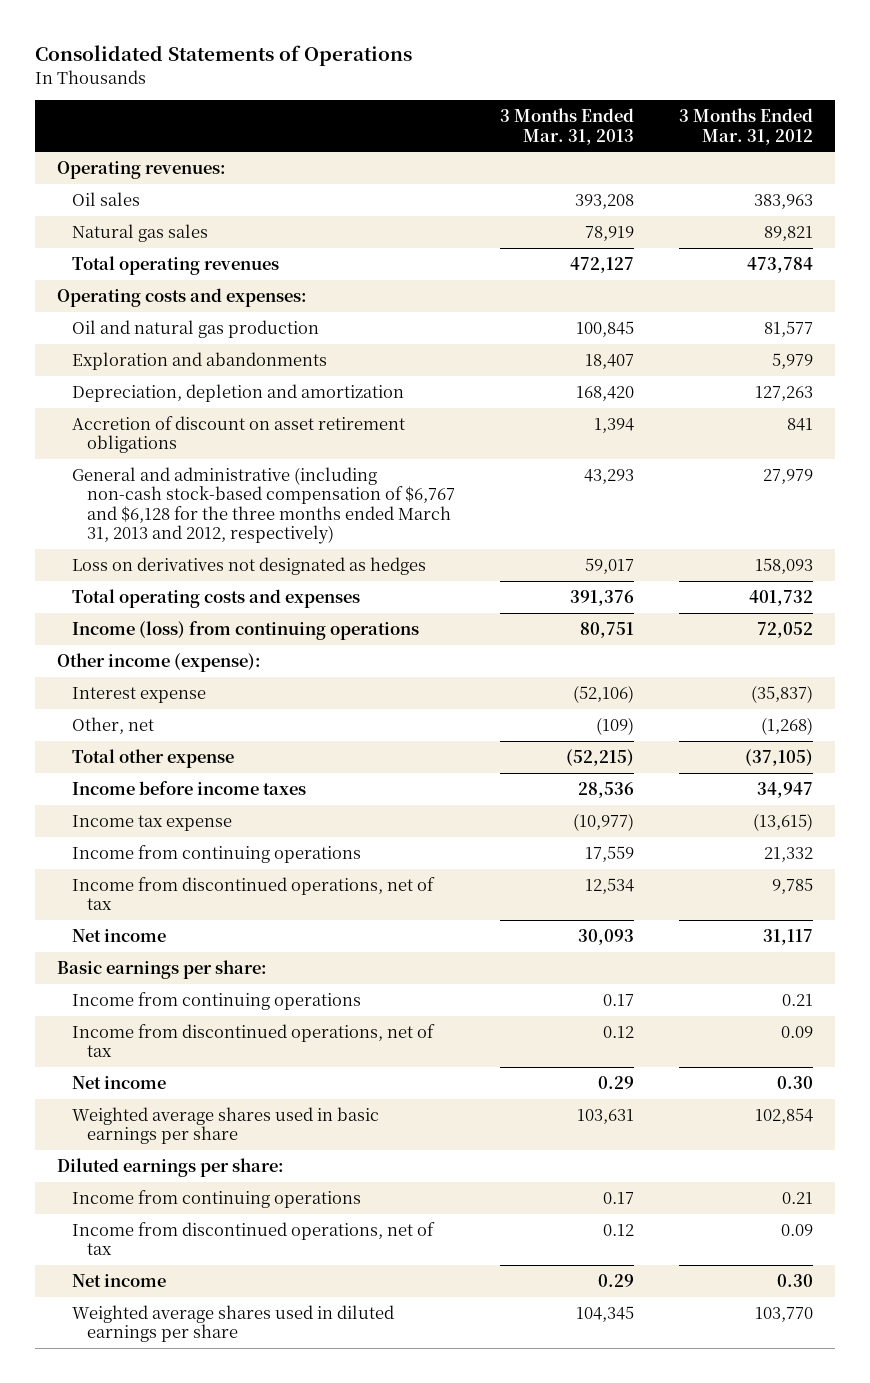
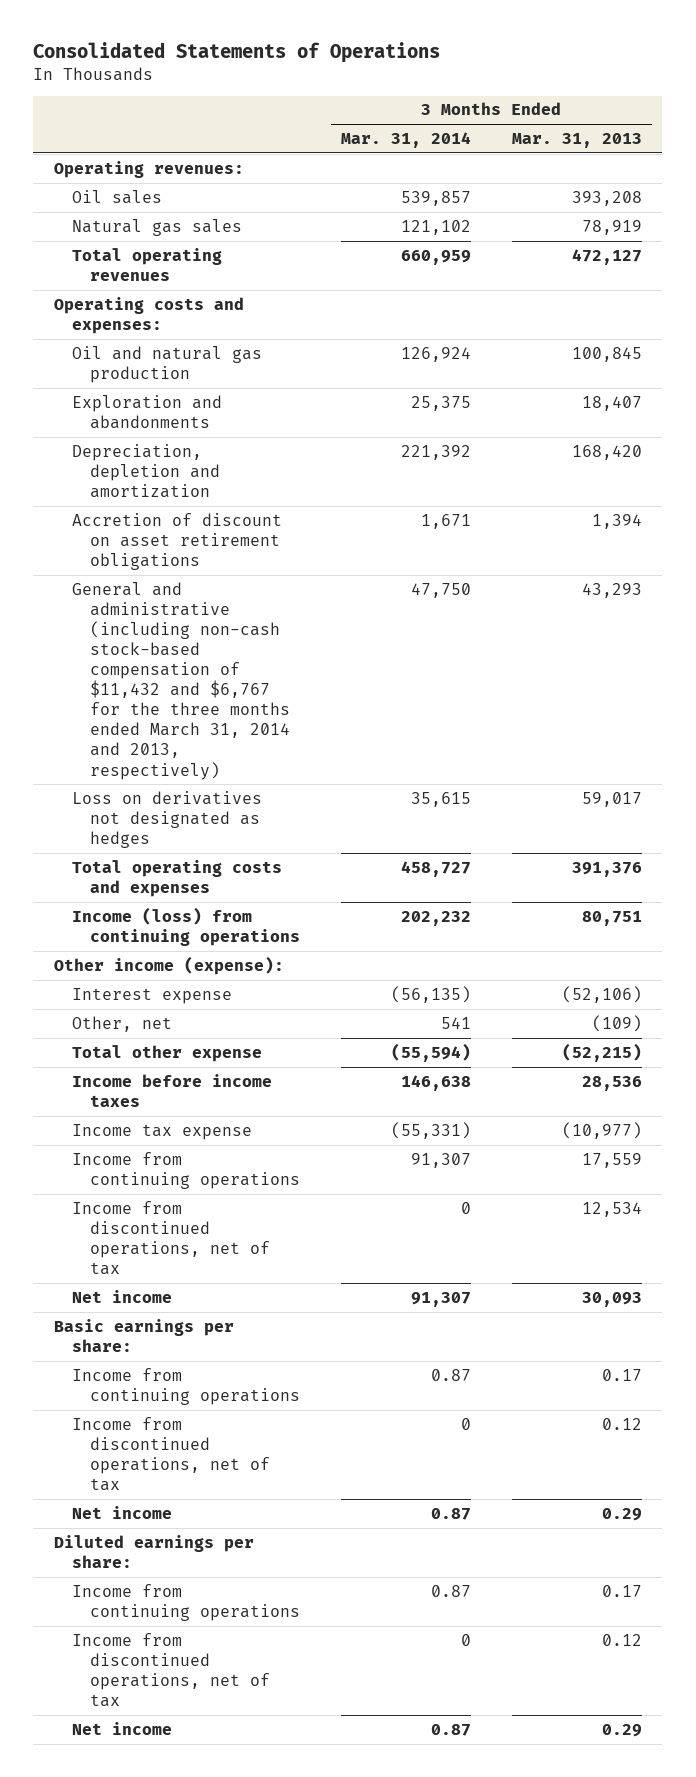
[678,108,813,145] 3 Months Ended Mar. 31, 2012 -> none
none -> [340,132,471,149] Mar. 31, 2014
[72,466,455,544] General and administrative (including non-cash stock-based compensation of $6,767 and $6,128 for the three months ended March 31, 2013 and 2012, respectively) -> [71,581,291,780] General and administrative (including non-cash stock-based compensation of $11,432 and $6,767 for the three months ended March 31, 2014 and 2013, respectively)
[72,1106,380,1145] Weighted average shares used in basic earnings per share -> none
[72,1304,395,1343] Weighted average shares used in diluted earnings per share -> none

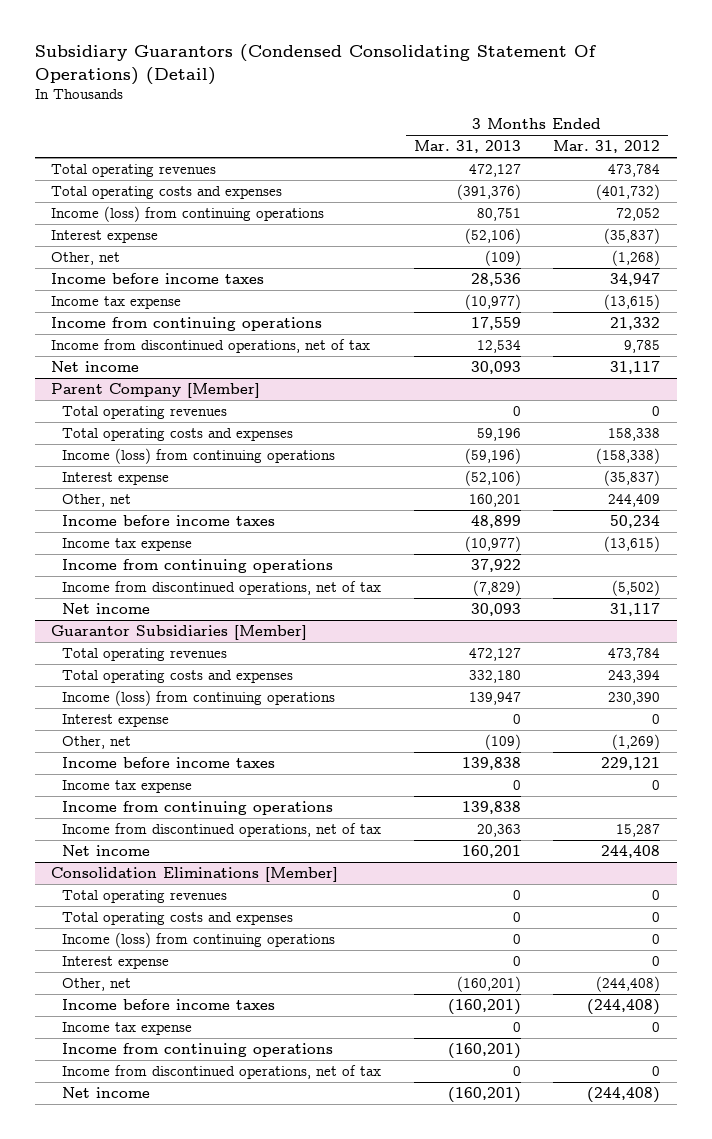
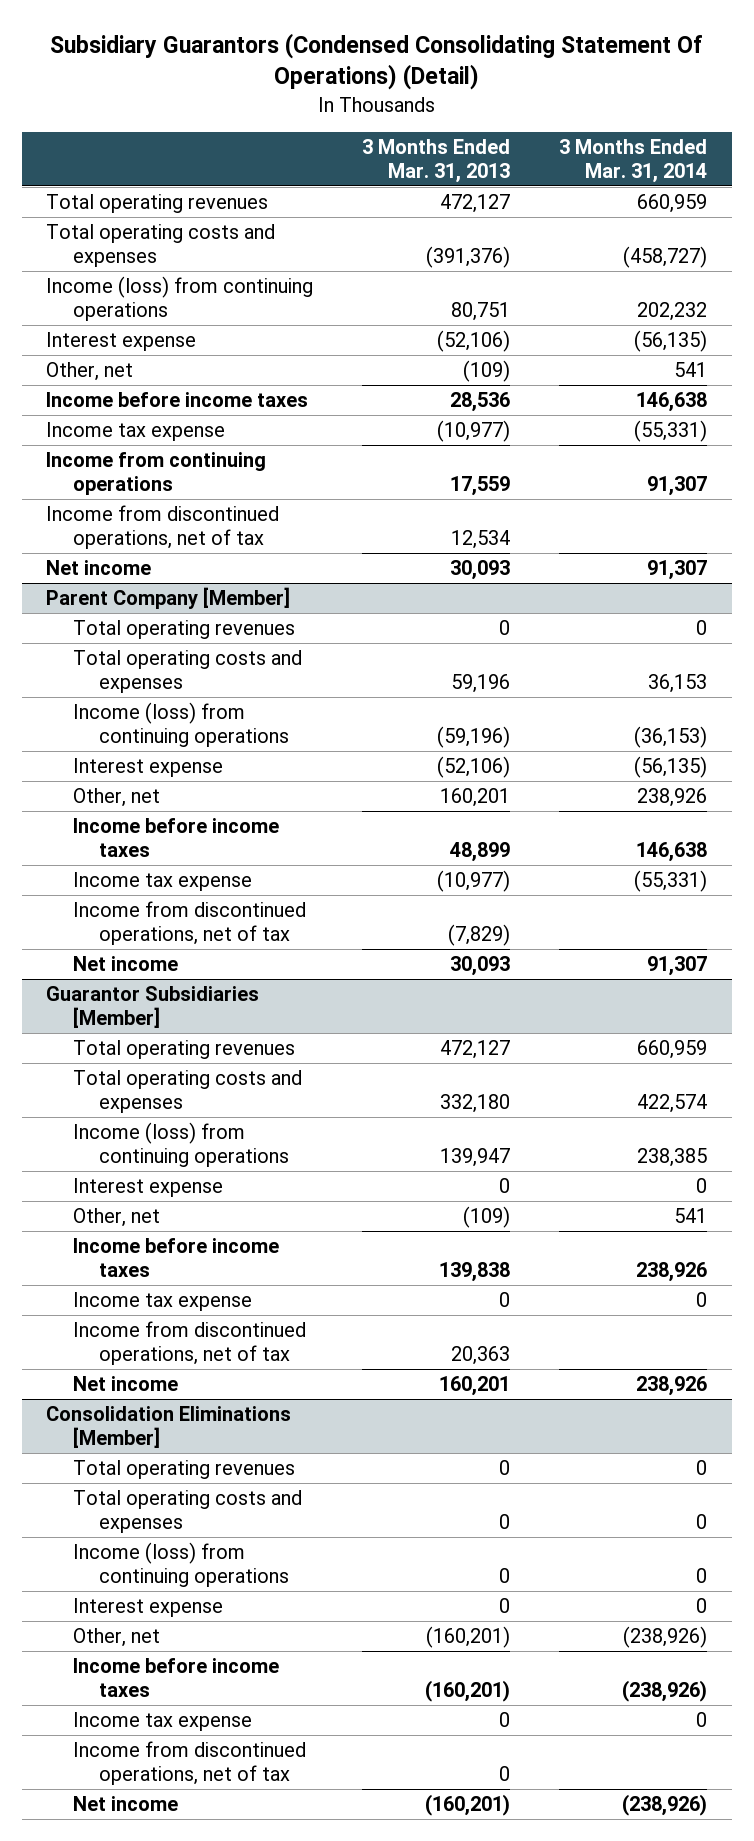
[553,140,661,154] Mar. 31, 2012 -> none
none -> [559,139,708,183] 3 Months Ended Mar. 31, 2014
[62,558,334,573] Income from continuing operations -> none
[62,800,334,815] Income from continuing operations -> none
[62,1042,334,1057] Income from continuing operations -> none

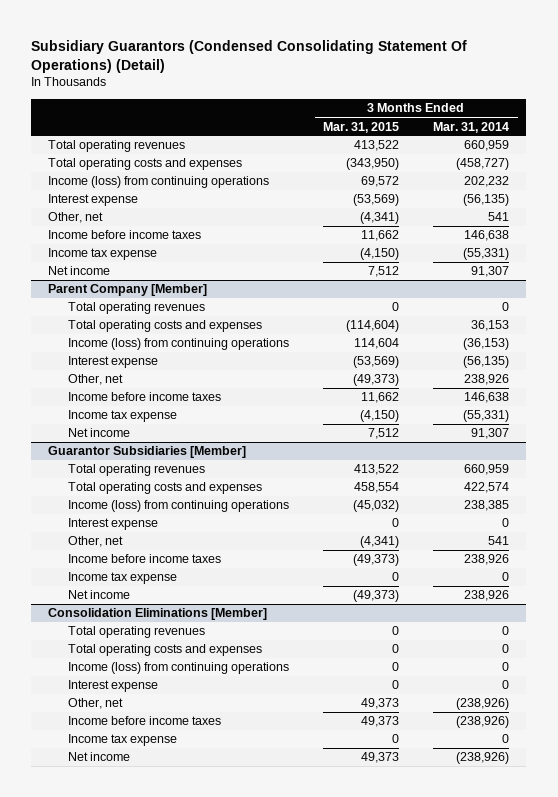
[362,139,511,183] 3 Months Ended Mar. 31, 2013 -> none
none -> [323,121,400,133] Mar. 31, 2015
[46,452,267,495] Income from continuing operations -> none
[46,505,280,549] Income from discontinued operations, net of tax -> none
[72,901,306,945] Income from discontinued operations, net of tax -> none
[72,1321,306,1365] Income from discontinued operations, net of tax -> none
[72,1741,306,1785] Income from discontinued operations, net of tax -> none

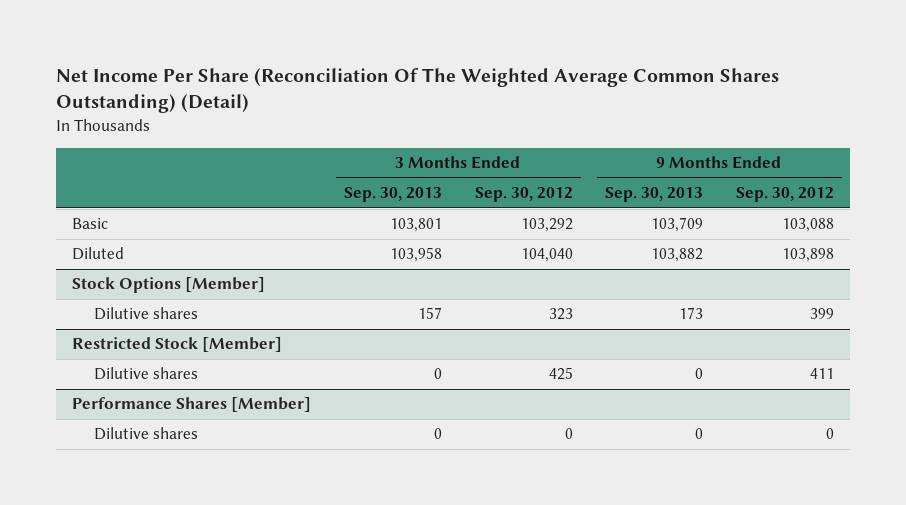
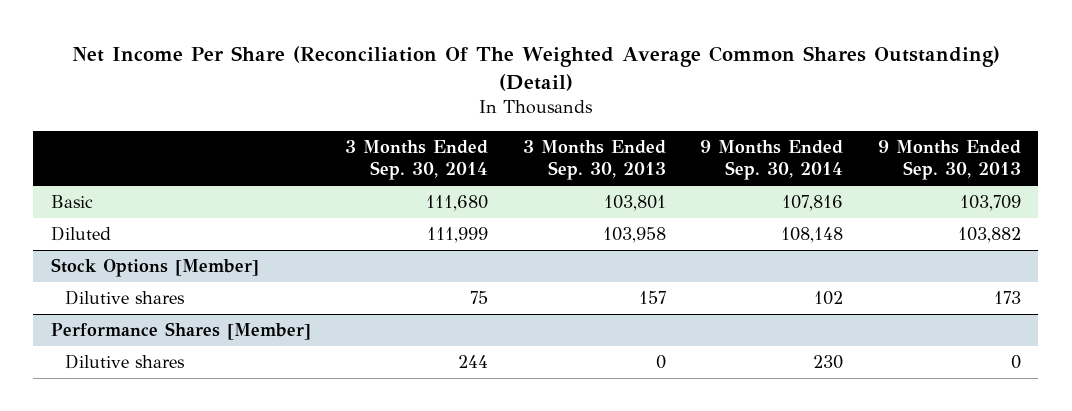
[474,187,573,203] Sep. 30, 2012 -> none
[735,187,834,203] Sep. 30, 2012 -> none
none -> [345,140,489,181] 3 Months Ended Sep. 30, 2014
none -> [700,140,844,181] 9 Months Ended Sep. 30, 2014
[72,337,283,353] Restricted Stock [Member] -> none
[93,367,198,381] Dilutive shares -> none

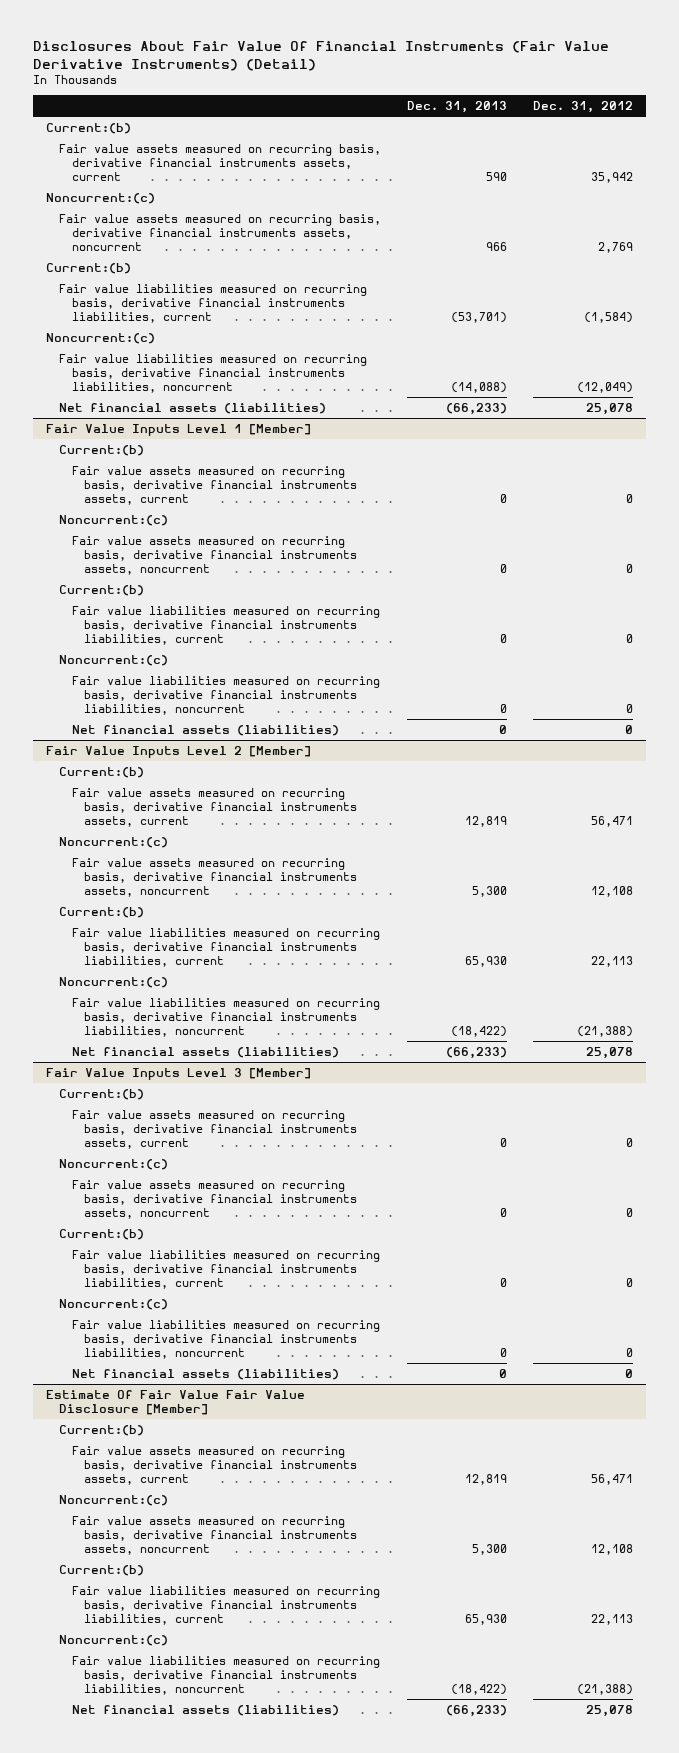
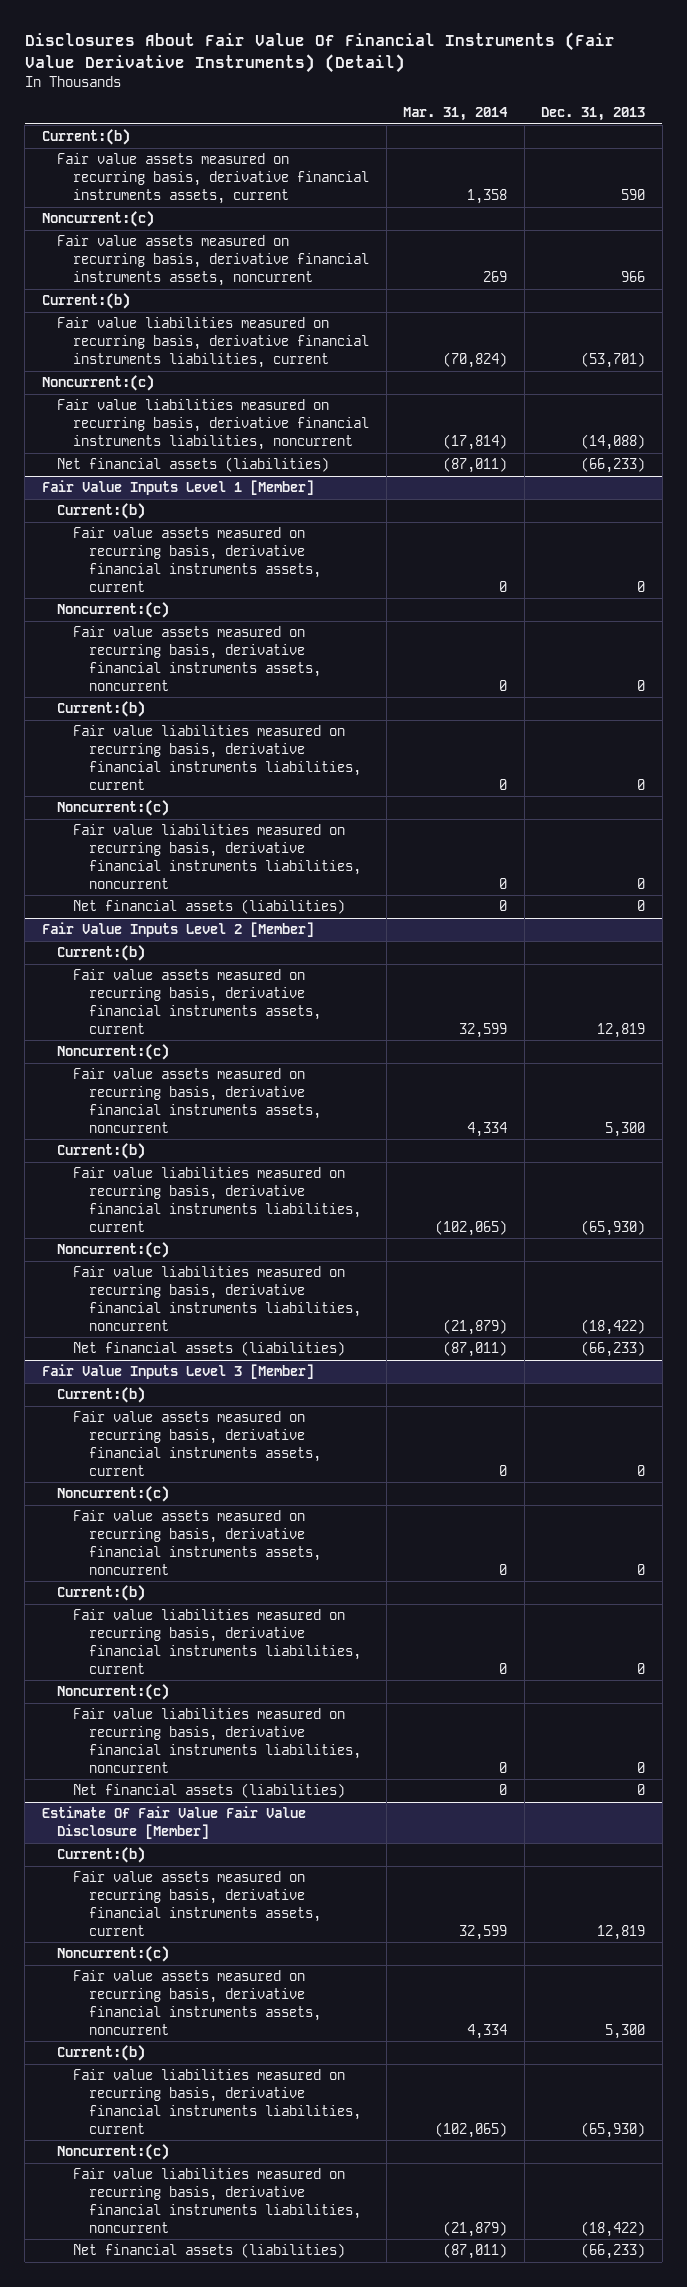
[533,101,634,114] Dec. 31, 2012 -> none
none -> [403,107,509,122] Mar. 31, 2014
[465,955,508,967] 65,930 -> [581,1219,646,1236] (65,930)
[465,1613,508,1625] 65,930 -> [581,2121,646,2138] (65,930)

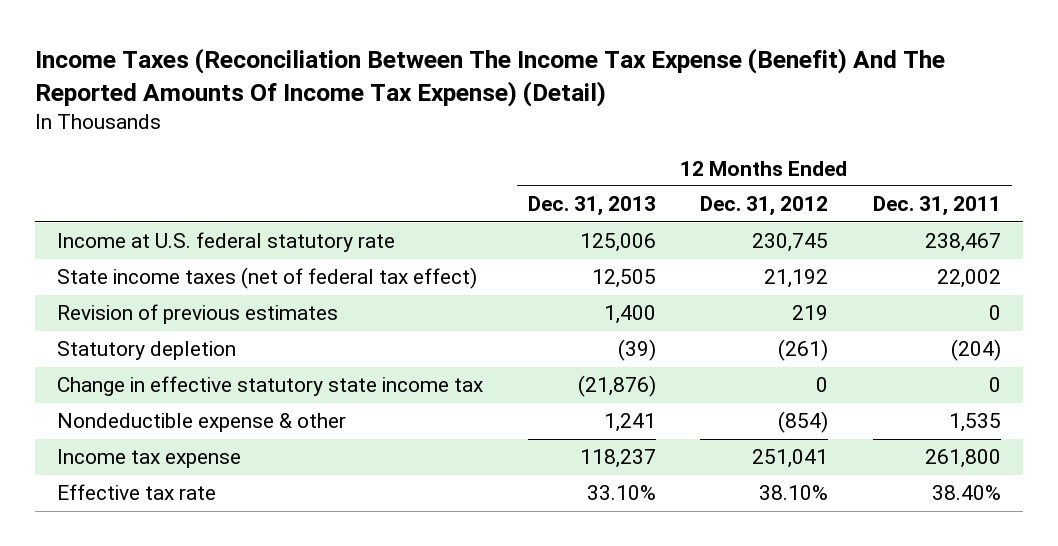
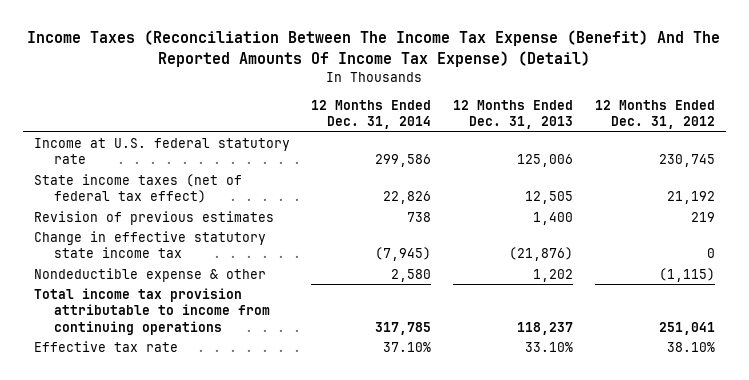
[872,196,1001,217] Dec. 31, 2011 -> none
none -> [311,100,432,130] 12 Months Ended Dec. 31, 2014
[57,341,237,361] Statutory depletion -> none
[603,413,656,433] 1,241 -> [533,269,574,283] 1,202
[778,411,829,434] (854) -> [659,268,716,283] (1,115)
[57,449,242,469] Income tax expense -> [33,288,270,335] Total income tax provision attributable to income from continuing operations

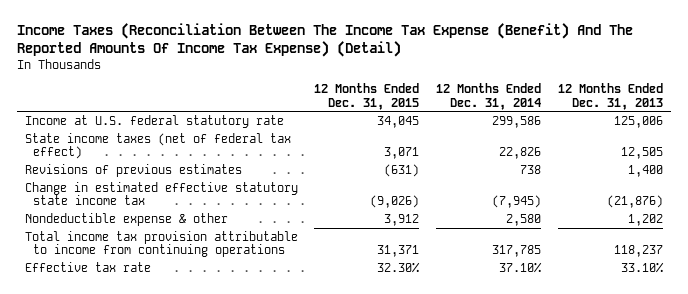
[595,100,716,130] 12 Months Ended Dec. 31, 2012 -> none
none -> [314,83,420,110] 12 Months Ended Dec. 31, 2015
[33,211,274,226] Revision of previous estimates -> [24,163,242,177] Revisions of previous estimates
[33,231,266,259] Change in effective statutory state income tax -> [24,181,298,206] Change in estimated effective statutory state income tax

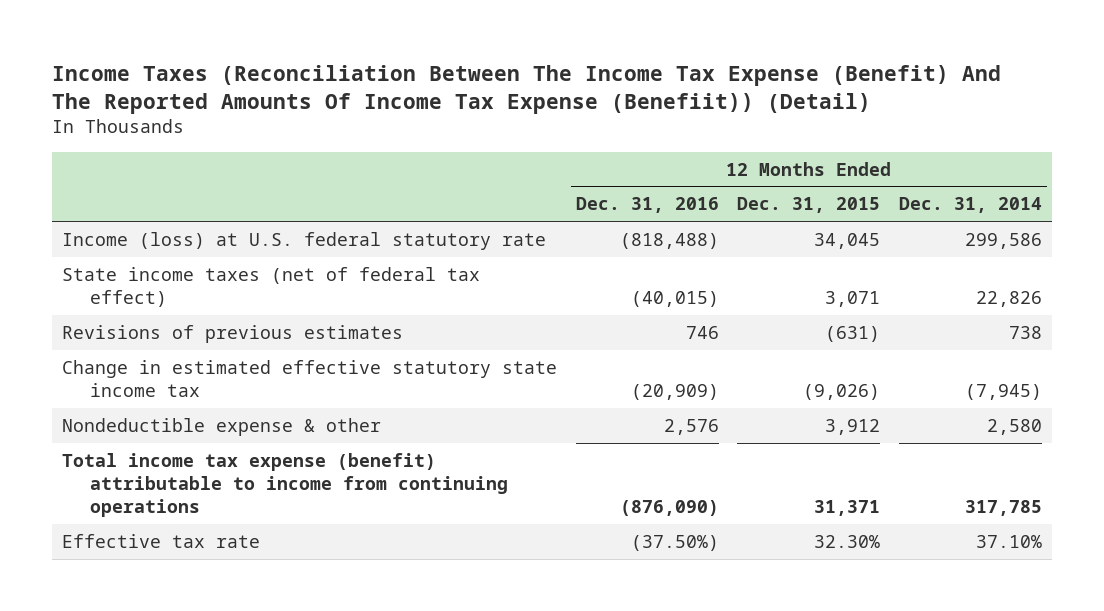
[16,22,633,57] Income Taxes (Reconciliation Between The Income Tax Expense (Benefit) And The Reported Amounts Of Income Tax Expense) (Detail) -> [52,64,1002,114] Income Taxes (Reconciliation Between The Income Tax Expense (Benefit) And The Reported Amounts Of Income Tax Expense (Benefiit)) (Detail)
[557,83,663,110] 12 Months Ended Dec. 31, 2013 -> none
none -> [575,197,719,214] Dec. 31, 2016
[24,114,284,128] Income at U.S. federal statutory rate -> [61,231,546,250] Income (loss) at U.S. federal statutory rate
[24,230,298,258] Total income tax provision attributable to income from continuing operations -> [61,452,508,518] Total income tax expense (benefit) attributable to income from continuing operations

